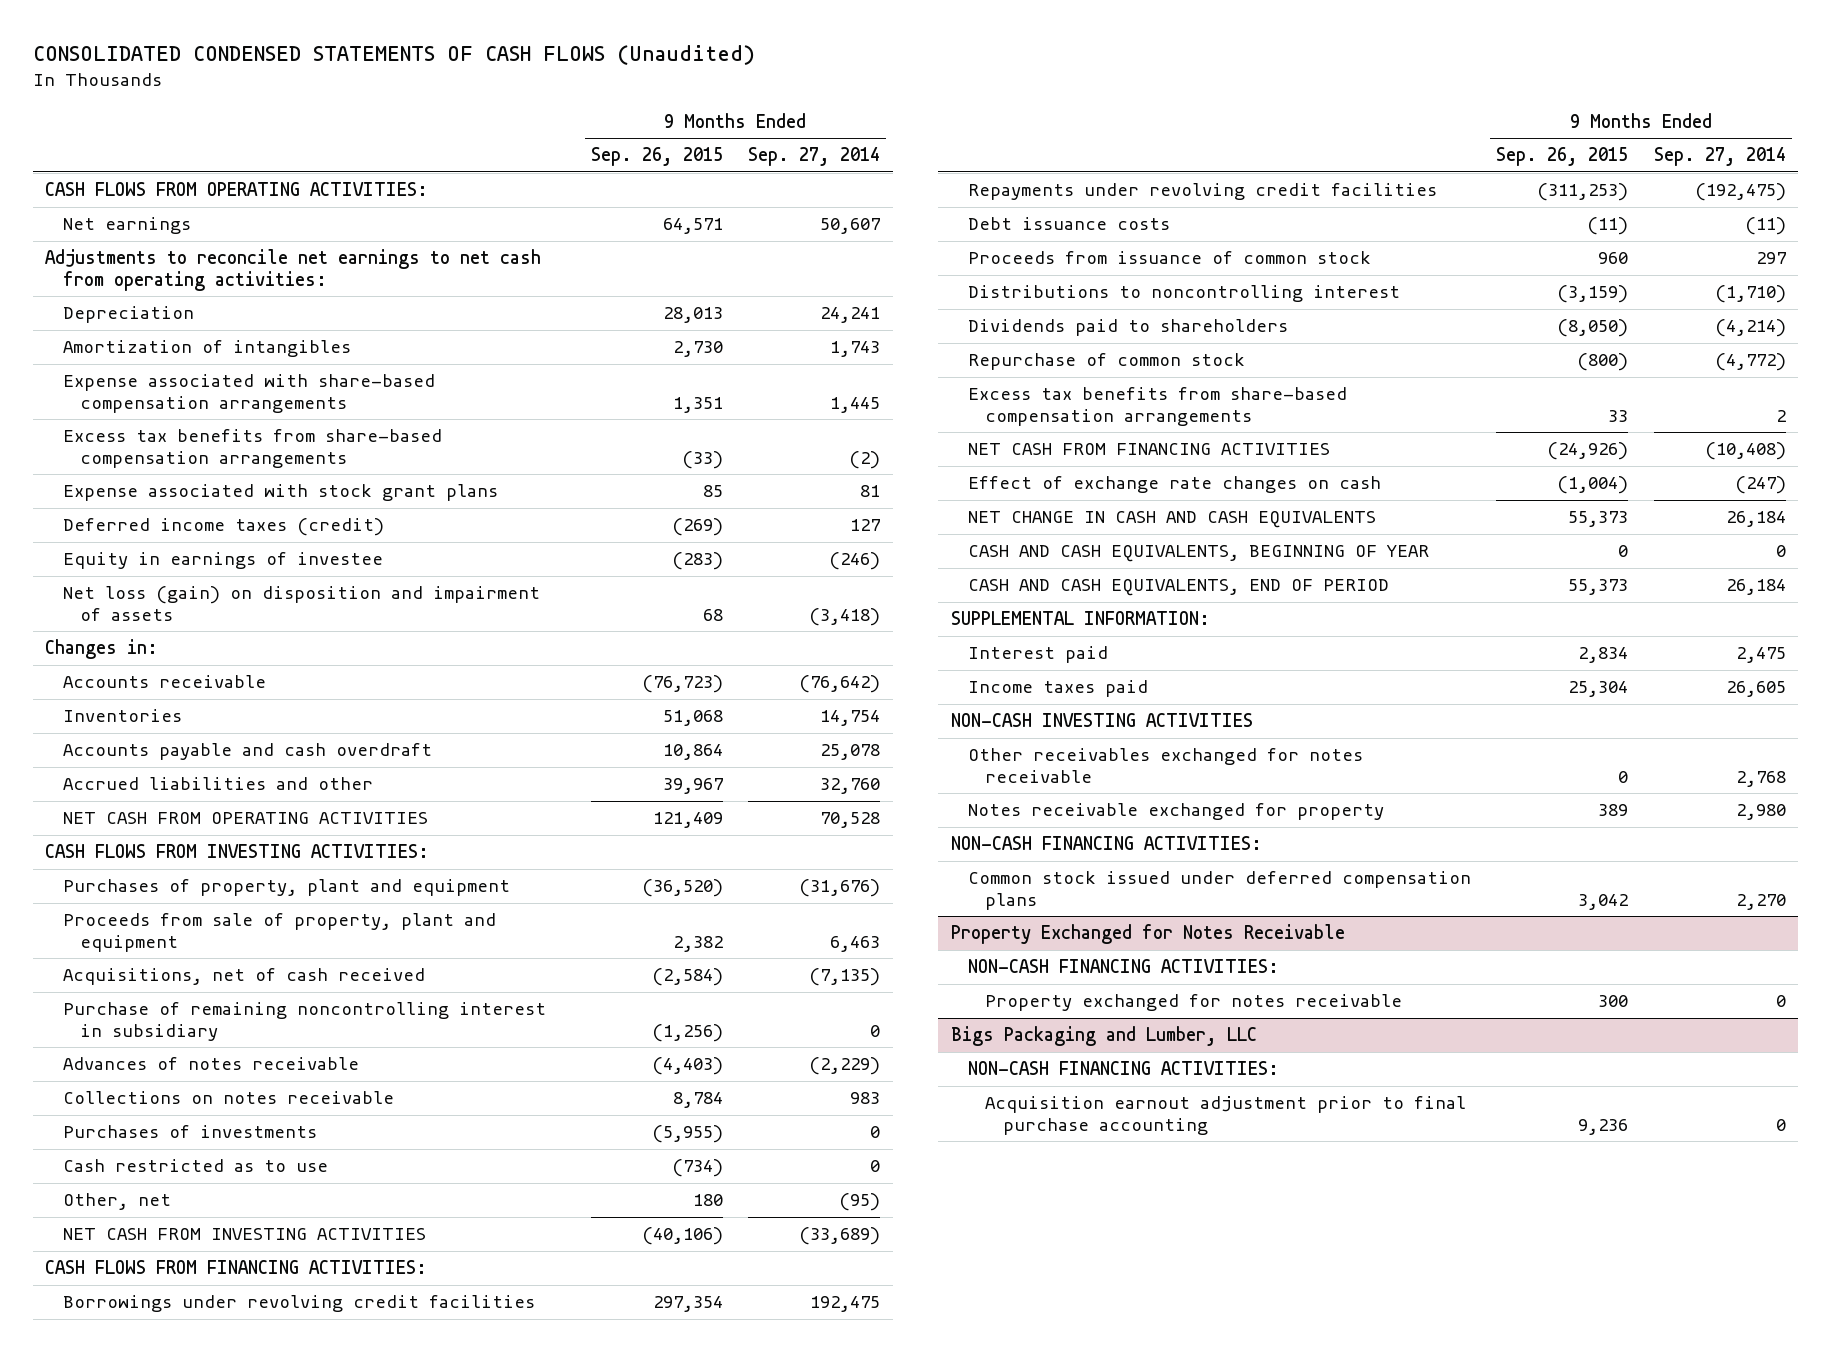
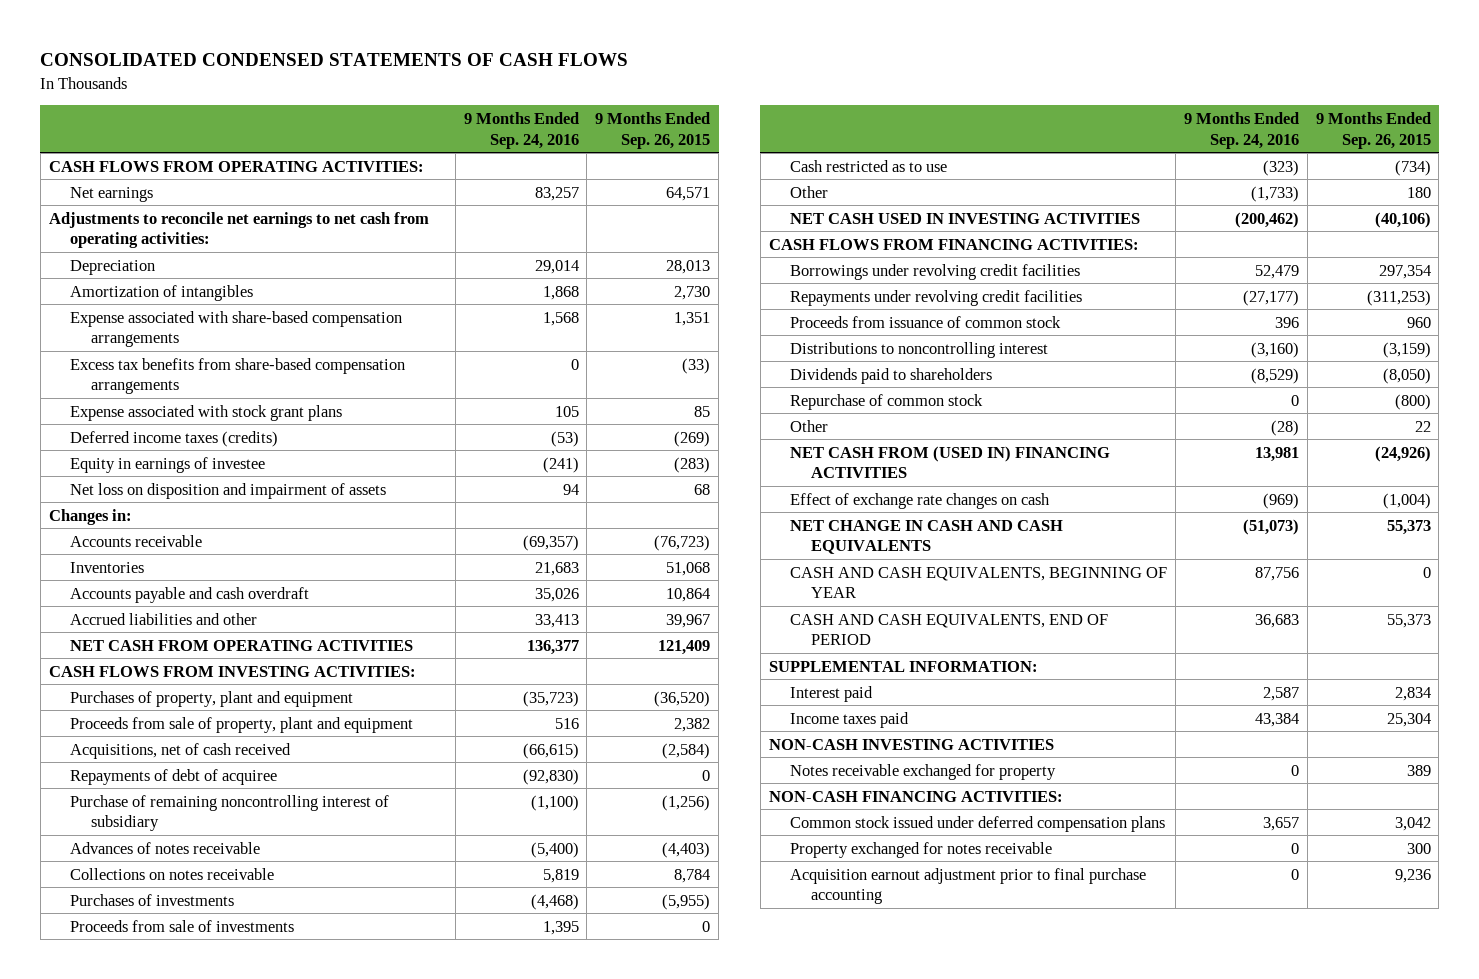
[32,45,755,66] CONSOLIDATED CONDENSED STATEMENTS OF CASH FLOWS (Unaudited) -> [40,53,629,67] CONSOLIDATED CONDENSED STATEMENTS OF CASH FLOWS
[748,147,881,167] Sep. 27, 2014 -> none
none -> [463,111,579,149] 9 Months Ended Sep. 24, 2016
[62,518,384,537] Deferred income taxes (credit) -> [69,430,278,447] Deferred income taxes (credits)
[62,586,540,621] Net loss (gain) on disposition and impairment of assets -> [69,482,386,499] Net loss on disposition and impairment of assets
none -> [69,768,277,785] Repayments of debt of acquiree
[62,1002,546,1041] Purchase of remaining noncontrolling interest in subsidiary -> [69,794,389,832] Purchase of remaining noncontrolling interest of subsidiary
none -> [69,919,294,932] Proceeds from sale of investments
[62,1193,171,1211] Other, net -> [789,185,828,198] Other
[62,1228,426,1241] NET CASH FROM INVESTING ACTIVITIES -> [789,212,1140,224] NET CASH USED IN INVESTING ACTIVITIES
[968,217,1171,231] Debt issuance costs -> none
[968,387,1348,426] Excess tax benefits from share-based compensation arrangements -> none
none -> [789,419,828,432] Other
[968,443,1331,456] NET CASH FROM FINANCING ACTIVITIES -> [789,445,1110,479] NET CASH FROM (USED IN) FINANCING ACTIVITIES
[968,748,1364,783] Other receivables exchanged for notes receivable -> none
[950,924,1345,945] Property Exchanged for Notes Receivable -> none
[968,959,1280,974] NON-CASH FINANCING ACTIVITIES: -> none
[950,1026,1257,1047] Bigs Packaging and Lumber, LLC -> none
[968,1061,1280,1076] NON-CASH FINANCING ACTIVITIES: -> none

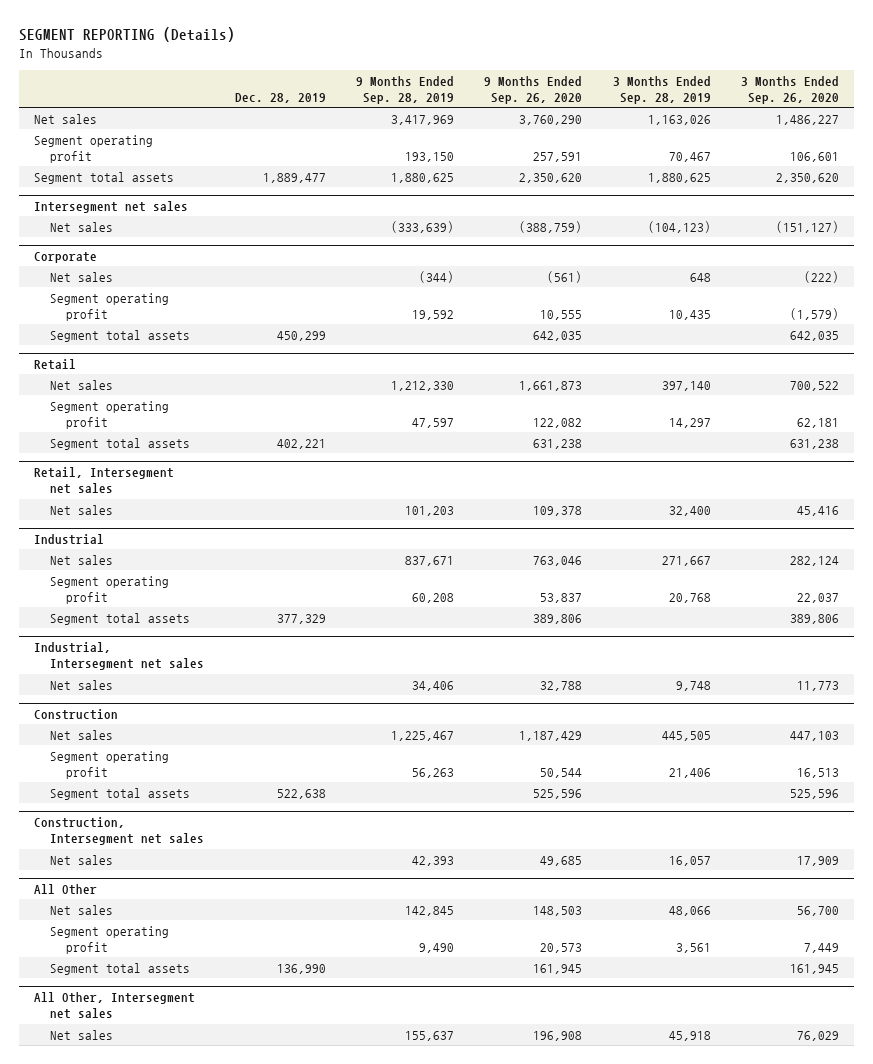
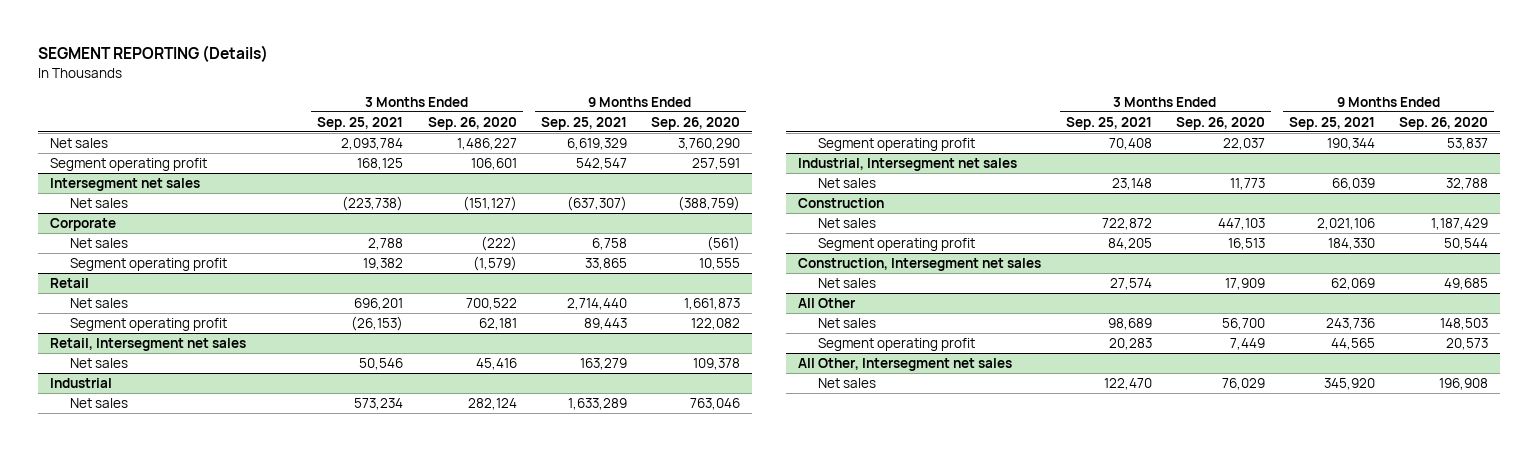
[234,93,326,104] Dec. 28, 2019 -> none
[355,75,454,105] 9 Months Ended Sep. 28, 2019 -> none
[612,75,711,105] 3 Months Ended Sep. 28, 2019 -> none
none -> [317,116,404,130] Sep. 25, 2021
none -> [540,116,627,130] Sep. 25, 2021
[33,171,174,184] Segment total assets -> none
[50,329,191,342] Segment total assets -> none
[50,437,191,450] Segment total assets -> none
[50,612,191,625] Segment total assets -> none
[50,787,191,800] Segment total assets -> none
[50,962,191,975] Segment total assets -> none

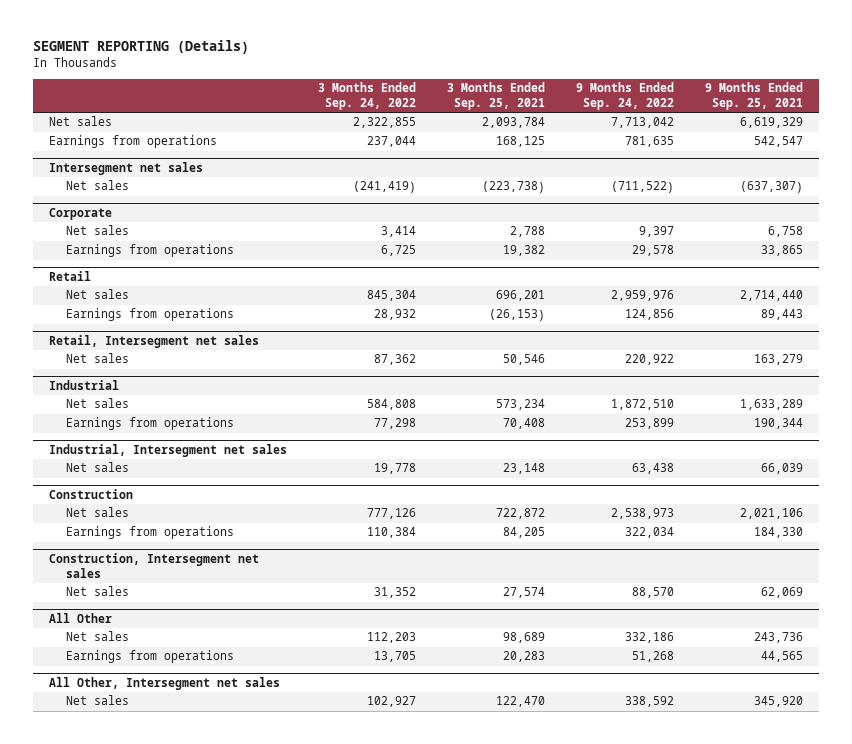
[427,116,517,130] Sep. 26, 2020 -> none
[650,116,740,130] Sep. 26, 2020 -> none
none -> [318,82,417,110] 3 Months Ended Sep. 24, 2022
none -> [576,82,675,110] 9 Months Ended Sep. 24, 2022
[50,158,208,172] Segment operating profit -> [49,135,218,149] Earnings from operations
[69,258,227,272] Segment operating profit -> [65,244,234,258] Earnings from operations
[69,318,227,332] Segment operating profit -> [65,308,234,322] Earnings from operations
[818,138,976,152] Segment operating profit -> [65,417,234,431] Earnings from operations
[818,238,976,252] Segment operating profit -> [65,526,234,540] Earnings from operations
[818,338,976,352] Segment operating profit -> [65,650,234,664] Earnings from operations

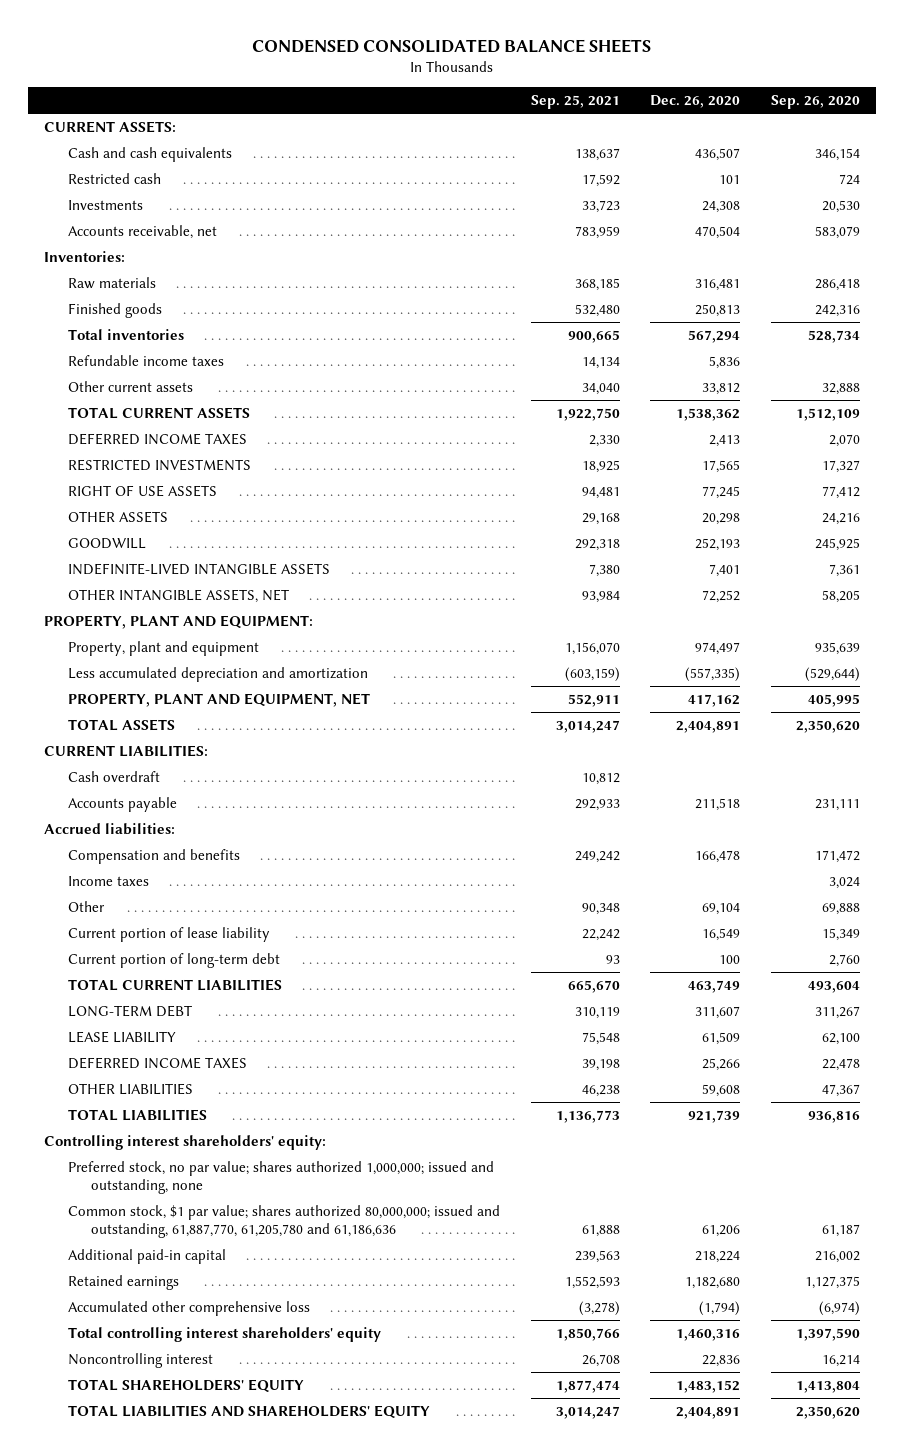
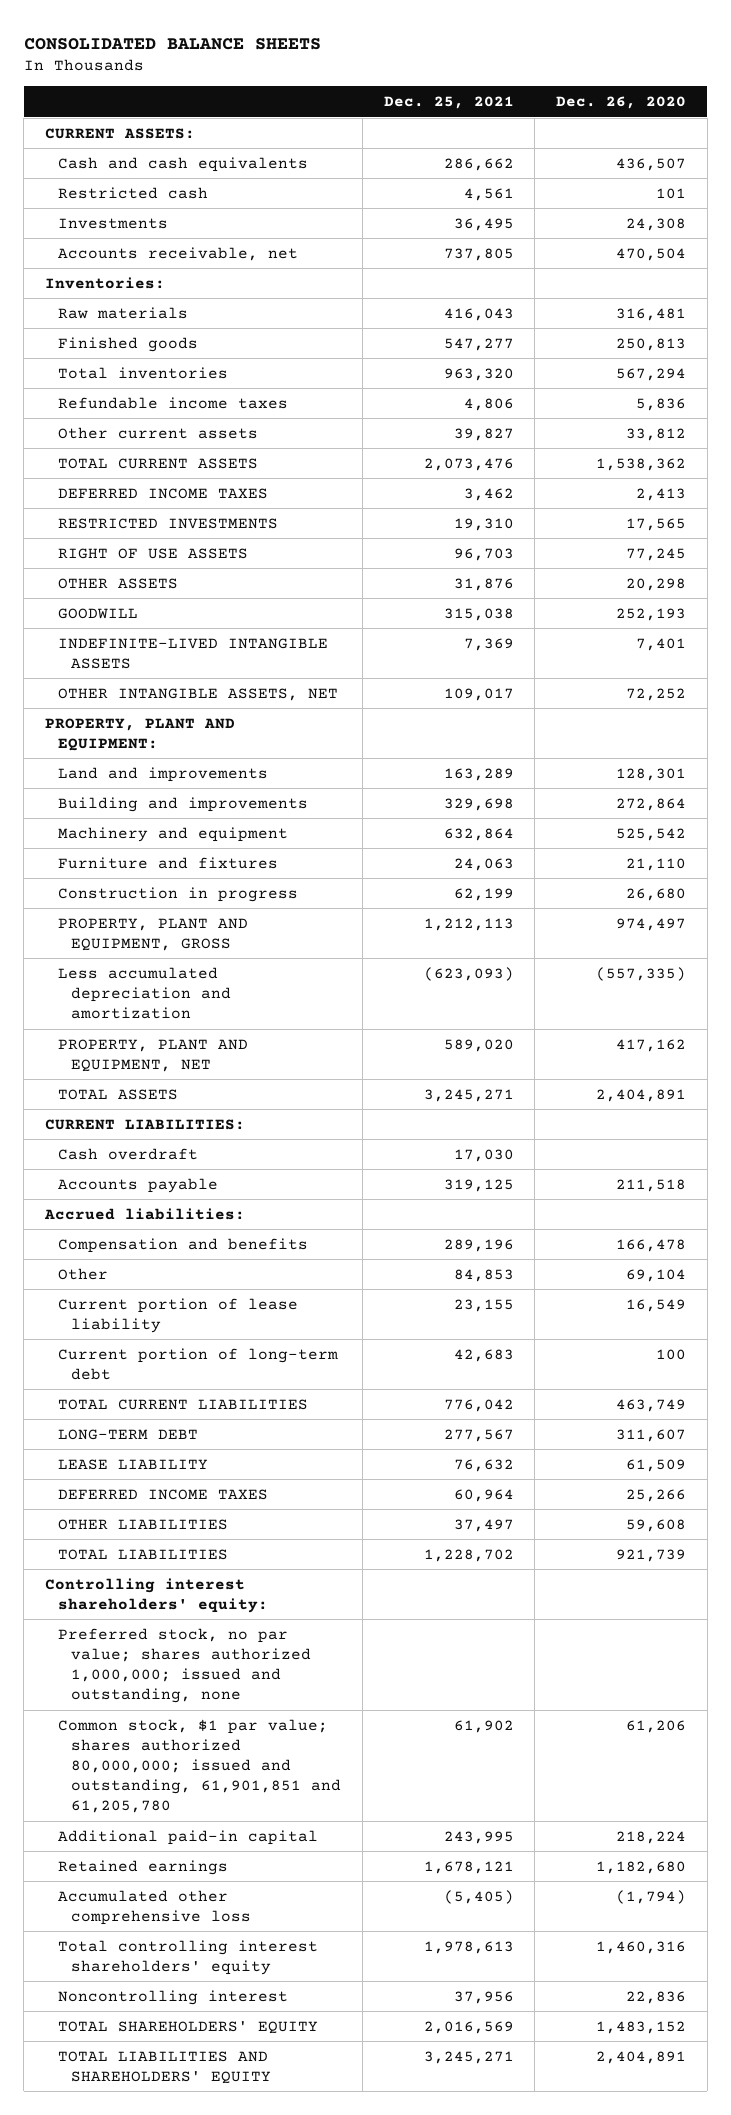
[252,38,652,53] CONDENSED CONSOLIDATED BALANCE SHEETS -> [23,37,321,50] CONSOLIDATED BALANCE SHEETS
[530,95,620,110] Sep. 25, 2021 -> none
[771,95,861,110] Sep. 26, 2020 -> none
none -> [383,95,514,109] Dec. 25, 2021
none -> [58,766,269,782] Land and improvements
none -> [58,796,309,812] Building and improvements
none -> [58,826,289,842] Machinery and equipment
none -> [58,856,279,869] Furniture and fixtures
none -> [58,886,299,902] Construction in progress
[67,640,259,656] Property, plant and equipment -> [58,917,249,951] PROPERTY, PLANT AND EQUIPMENT, GROSS
[67,875,149,886] Income taxes -> none
[67,1204,500,1239] Common stock, $1 par value; shares authorized 80,000,000; issued and outstanding, 61,887,770, 61,205,780 and 61,186,636 -> [58,1718,342,1814] Common stock, $1 par value; shares authorized 80,000,000; issued and outstanding, 61,901,851 and 61,205,780

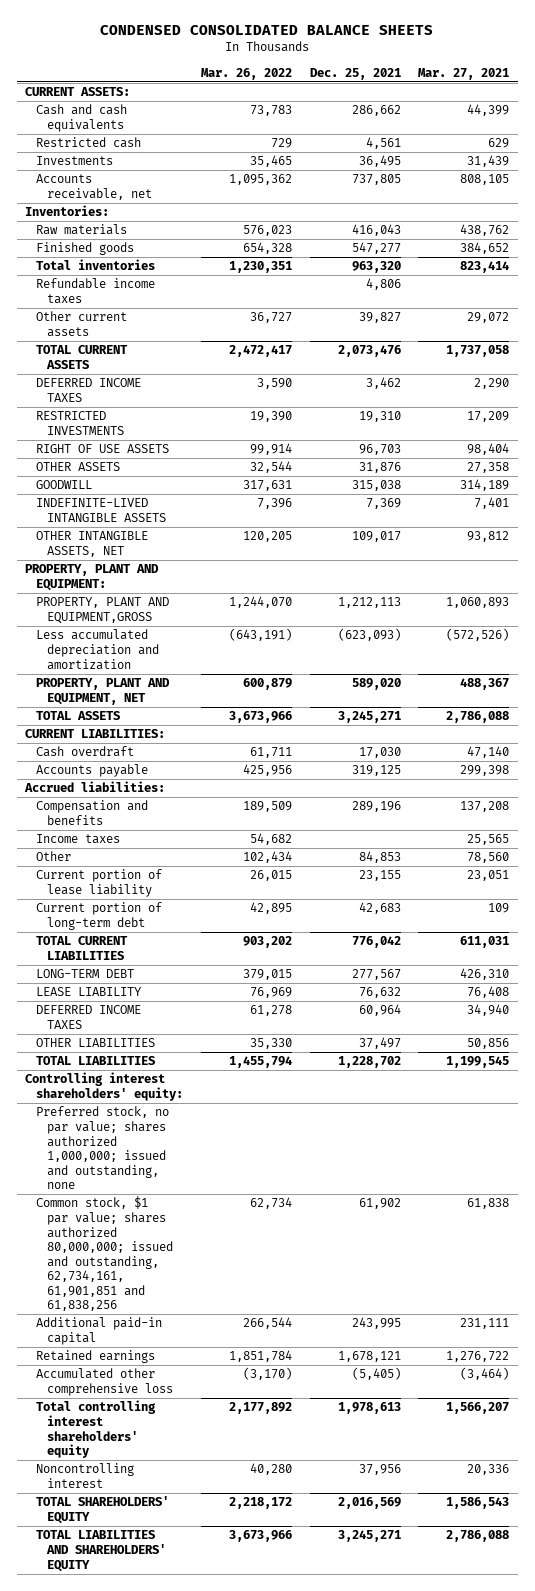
[23,37,321,50] CONSOLIDATED BALANCE SHEETS -> [100,25,434,36] CONDENSED CONSOLIDATED BALANCE SHEETS
[555,95,686,109] Dec. 26, 2020 -> none
none -> [200,67,292,80] Mar. 26, 2022
none -> [418,67,510,80] Mar. 27, 2021
[58,766,269,782] Land and improvements -> none
[58,796,309,812] Building and improvements -> none
[58,826,289,842] Machinery and equipment -> none
[58,856,279,869] Furniture and fixtures -> none
[58,886,299,902] Construction in progress -> none
[58,917,249,951] PROPERTY, PLANT AND EQUIPMENT, GROSS -> [36,597,170,624] PROPERTY, PLANT AND EQUIPMENT,GROSS
none -> [36,834,121,845] Income taxes
[58,1718,342,1814] Common stock, $1 par value; shares authorized 80,000,000; issued and outstanding, 61,901,851 and 61,205,780 -> [36,1196,174,1312] Common stock, $1 par value; shares authorized 80,000,000; issued and outstanding, 62,734,161, 61,901,851 and 61,838,256

